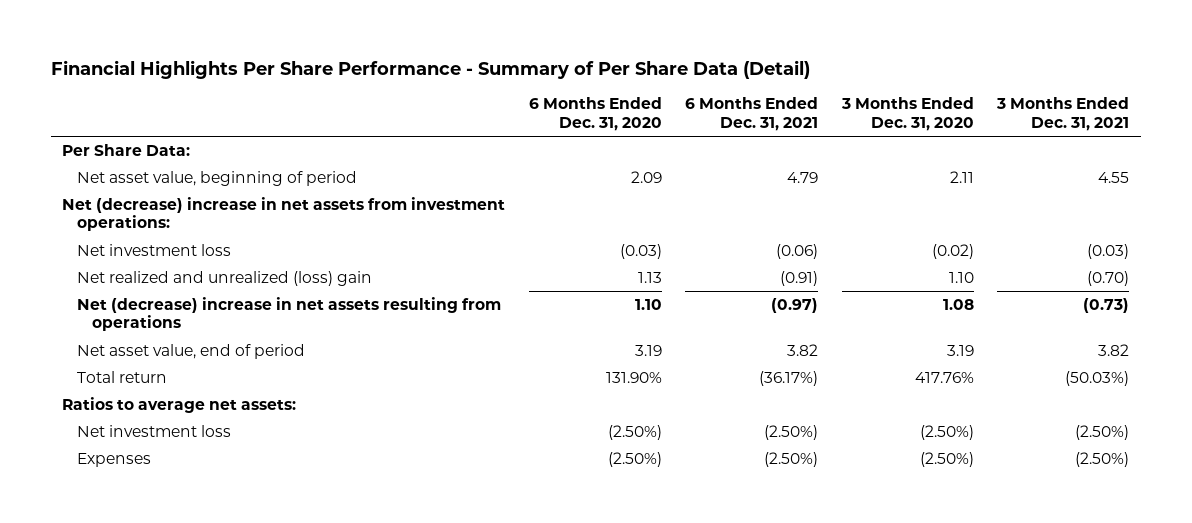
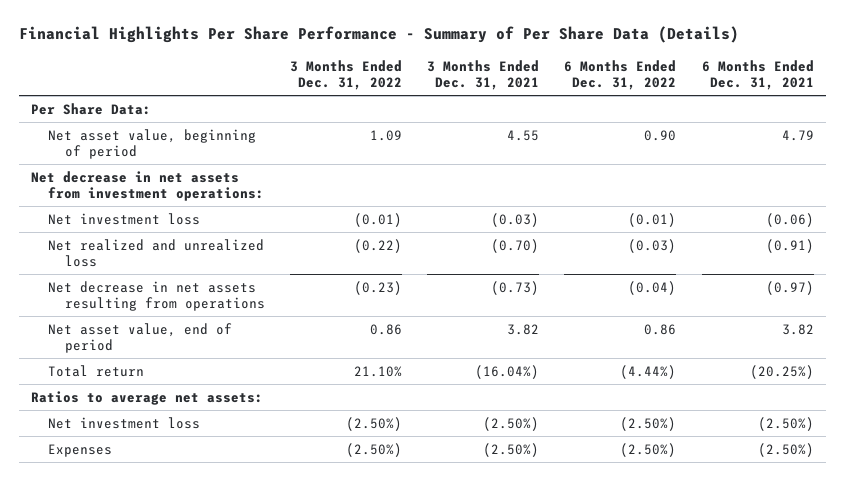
[50,59,810,79] Financial Highlights Per Share Performance - Summary of Per Share Data (Detail) -> [18,26,739,44] Financial Highlights Per Share Performance - Summary of Per Share Data (Details)
[528,97,662,131] 6 Months Ended Dec. 31, 2020 -> none
[840,97,974,131] 3 Months Ended Dec. 31, 2020 -> none
none -> [289,59,402,90] 3 Months Ended Dec. 31, 2022
none -> [564,59,677,90] 6 Months Ended Dec. 31, 2022
[62,197,506,232] Net (decrease) increase in net assets from investment operations: -> [31,170,265,202] Net decrease in net assets from investment operations:
[77,271,373,287] Net realized and unrealized (loss) gain -> [48,238,265,268] Net realized and unrealized loss
[77,297,502,332] Net (decrease) increase in net assets resulting from operations -> [48,280,265,312] Net decrease in net assets resulting from operations
[759,371,819,387] (36.17%) -> [749,364,814,379] (20.25%)
[1065,371,1130,387] (50.03%) -> [475,364,540,379] (16.04%)

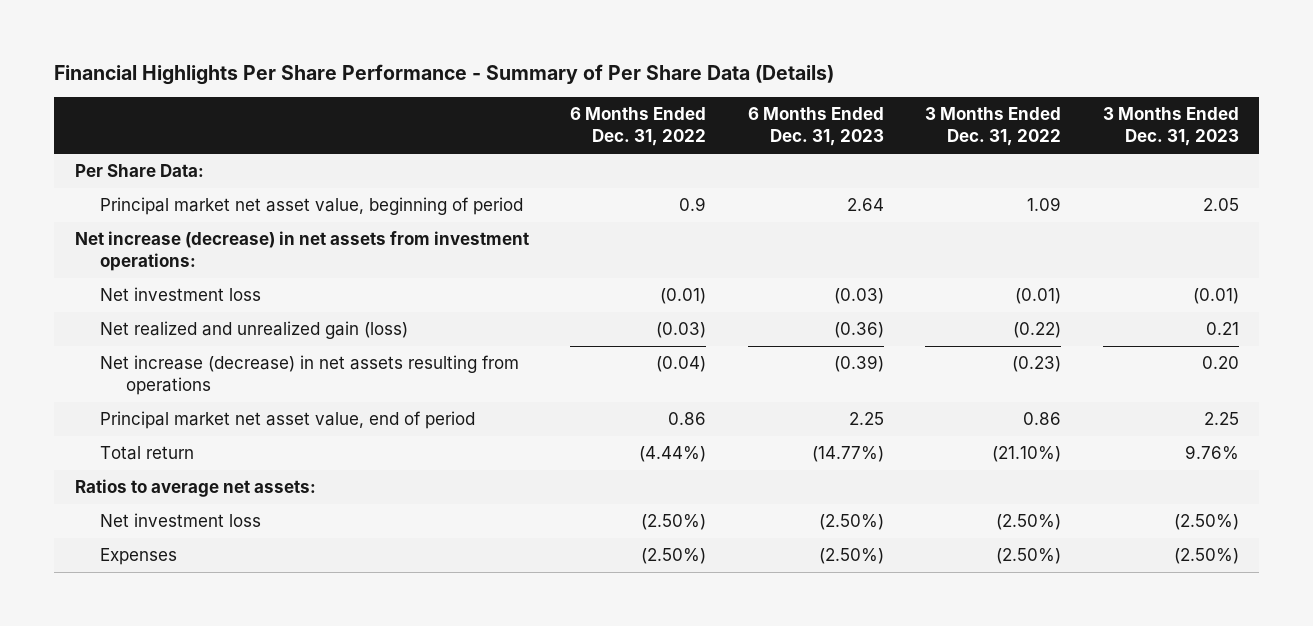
[427,59,540,90] 3 Months Ended Dec. 31, 2021 -> none
[701,59,814,90] 6 Months Ended Dec. 31, 2021 -> none
none -> [747,107,884,147] 6 Months Ended Dec. 31, 2023
none -> [1102,107,1239,147] 3 Months Ended Dec. 31, 2023
[48,128,257,160] Net asset value, beginning of period -> [100,197,524,216] Principal market net asset value, beginning of period
[644,129,677,141] 0.90 -> [679,197,707,212] 0.9
[31,170,265,202] Net decrease in net assets from investment operations: -> [74,231,529,272] Net increase (decrease) in net assets from investment operations:
[48,238,265,268] Net realized and unrealized loss -> [100,321,409,340] Net realized and unrealized gain (loss)
[48,280,265,312] Net decrease in net assets resulting from operations -> [100,355,520,396] Net increase (decrease) in net assets resulting from operations
[48,322,233,354] Net asset value, end of period -> [100,411,476,430] Principal market net asset value, end of period
[353,365,402,377] 21.10% -> [992,446,1062,463] (21.10%)

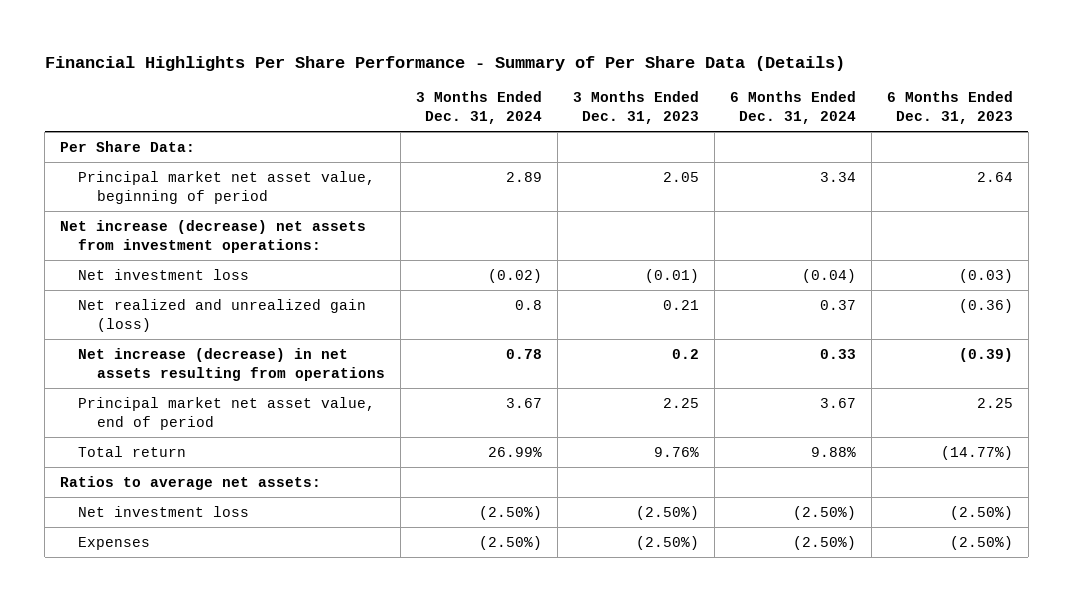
[570,107,707,147] 6 Months Ended Dec. 31, 2022 -> none
[925,107,1062,147] 3 Months Ended Dec. 31, 2022 -> none
none -> [415,91,542,124] 3 Months Ended Dec. 31, 2024
none -> [729,91,856,124] 6 Months Ended Dec. 31, 2024
[74,231,529,272] Net increase (decrease) in net assets from investment operations: -> [60,219,367,253] Net increase (decrease) net assets from investment operations:
[1201,356,1239,370] 0.20 -> [671,348,699,359] 0.2

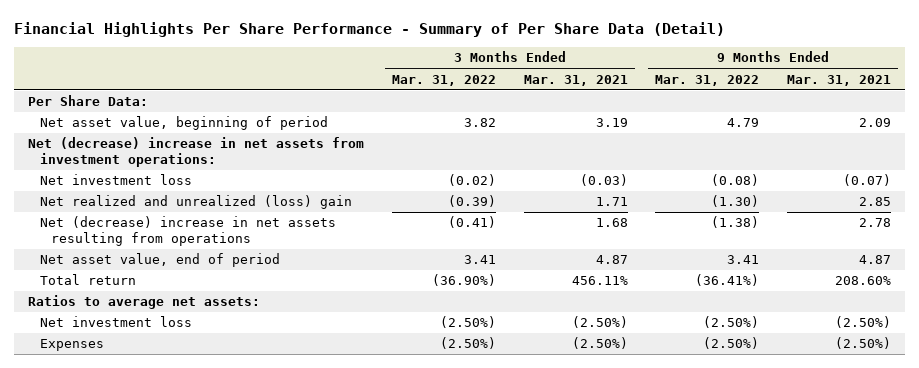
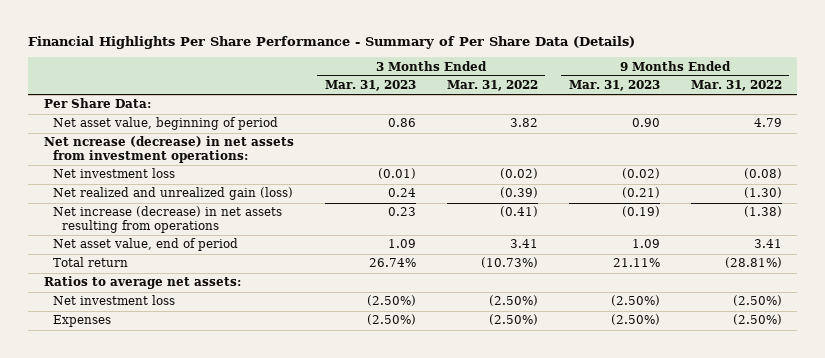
[14,21,726,37] Financial Highlights Per Share Performance - Summary of Per Share Data (Detail) -> [28,35,636,49] Financial Highlights Per Share Performance - Summary of Per Share Data (Details)
[523,74,628,86] Mar. 31, 2021 -> none
[787,74,892,86] Mar. 31, 2021 -> none
none -> [324,80,416,92] Mar. 31, 2023
none -> [568,80,660,92] Mar. 31, 2023
[28,137,365,168] Net (decrease) increase in net assets from investment operations: -> [43,136,294,164] Net ncrease (decrease) in net assets from investment operations:
[39,195,352,210] Net realized and unrealized (loss) gain -> [52,187,293,201] Net realized and unrealized gain (loss)
[39,216,336,247] Net (decrease) increase in net assets resulting from operations -> [52,206,282,234] Net increase (decrease) in net assets resulting from operations
[431,274,496,287] (36.90%) -> [480,257,538,269] (10.73%)
[695,274,760,287] (36.41%) -> [724,257,782,269] (28.81%)

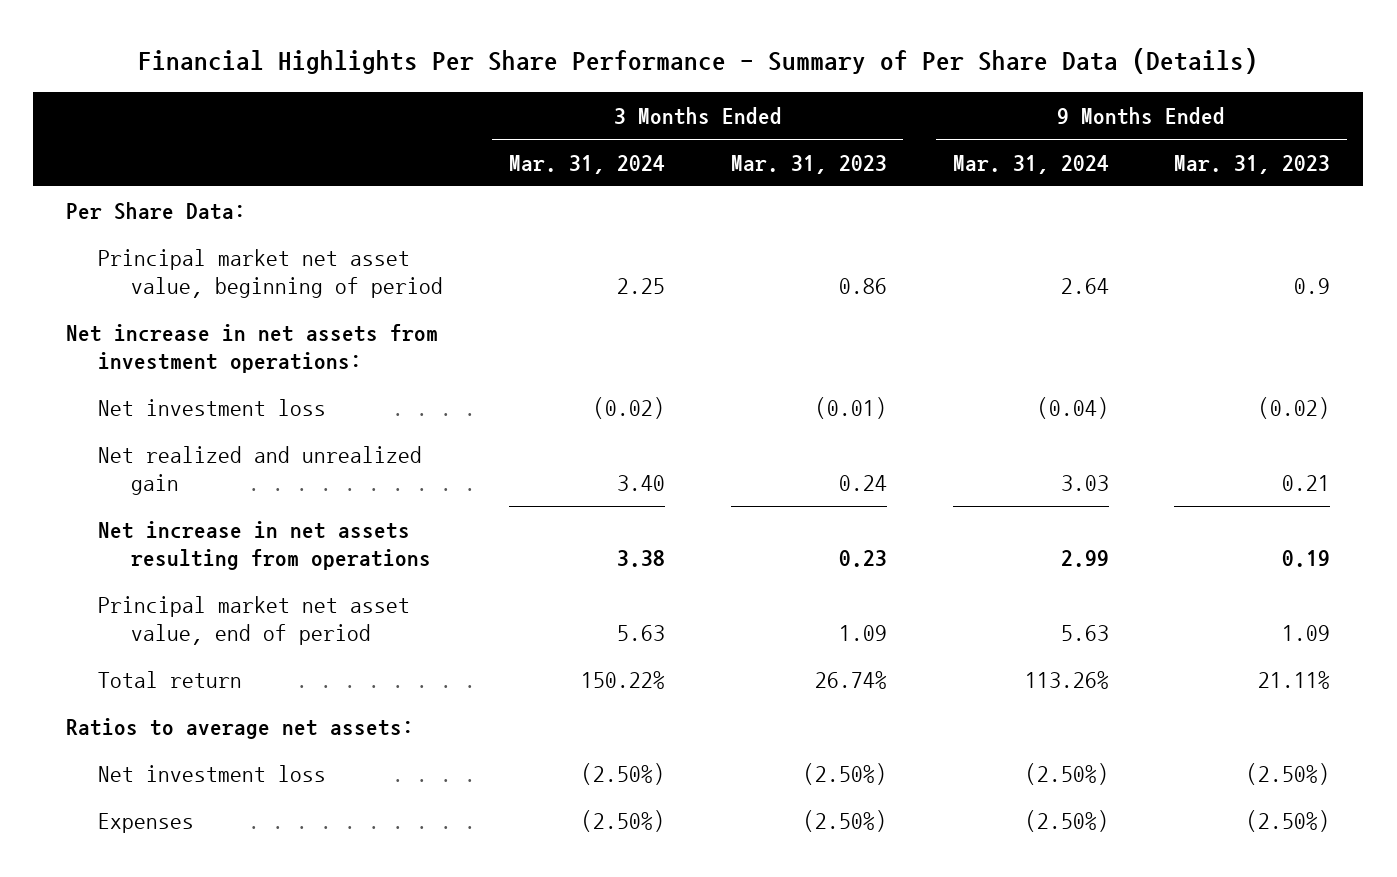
[446,80,538,92] Mar. 31, 2022 -> none
[690,80,782,92] Mar. 31, 2022 -> none
none -> [508,154,665,174] Mar. 31, 2024
none -> [952,154,1109,174] Mar. 31, 2024
[52,117,278,131] Net asset value, beginning of period -> [98,248,443,299] Principal market net asset value, beginning of period
[631,118,660,128] 0.90 -> [1294,278,1331,295] 0.9
[43,136,294,164] Net ncrease (decrease) in net assets from investment operations: -> [66,323,439,374] Net increase in net assets from investment operations:
[52,187,293,201] Net realized and unrealized gain (loss) -> [98,445,423,496] Net realized and unrealized gain
[621,187,660,199] (0.21) -> [1282,475,1331,492] 0.21
[52,206,282,234] Net increase (decrease) in net assets resulting from operations -> [98,520,431,571] Net increase in net assets resulting from operations
[621,206,660,218] (0.19) -> [1282,550,1331,568] 0.19
[52,238,238,252] Net asset value, end of period -> [98,595,411,646] Principal market net asset value, end of period

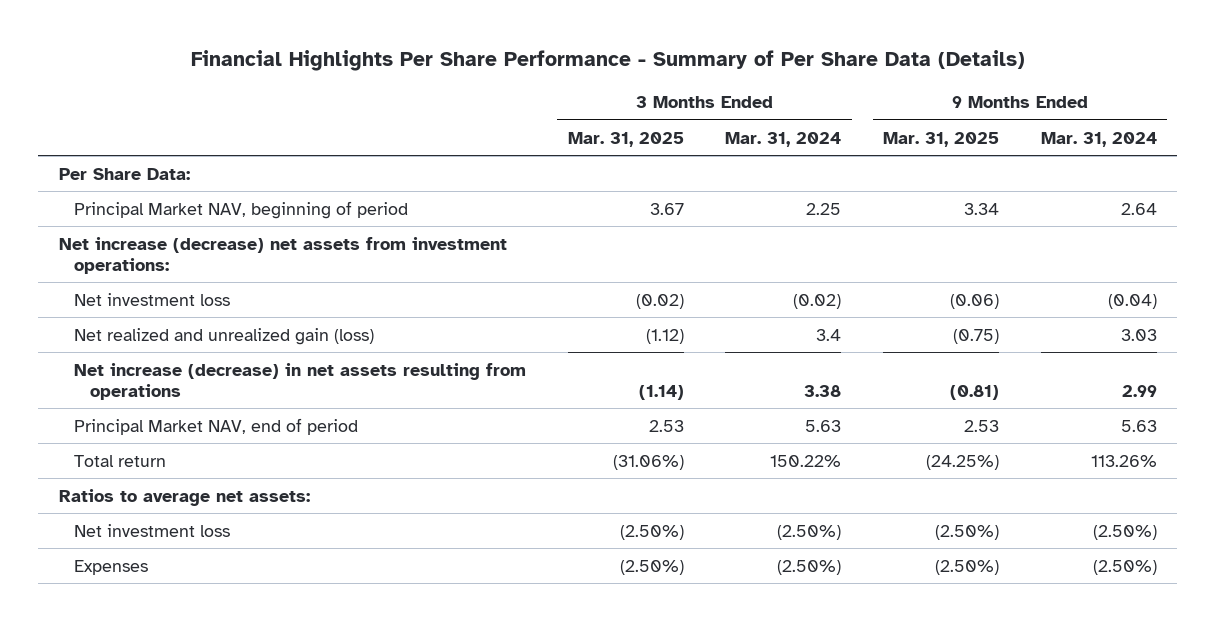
[730,154,887,174] Mar. 31, 2023 -> none
[1174,154,1331,174] Mar. 31, 2023 -> none
none -> [567,131,684,147] Mar. 31, 2025
none -> [882,131,999,147] Mar. 31, 2025
[98,248,443,299] Principal market net asset value, beginning of period -> [74,200,409,219] Principal Market NAV, beginning of period
[66,323,439,374] Net increase in net assets from investment operations: -> [58,236,507,274] Net increase (decrease) net assets from investment operations:
[98,445,423,496] Net realized and unrealized gain -> [74,327,375,345] Net realized and unrealized gain (loss)
[616,475,665,492] 3.40 -> [816,328,842,341] 3.4
[98,520,431,571] Net increase in net assets resulting from operations -> [74,362,527,400] Net increase (decrease) in net assets resulting from operations
[98,595,411,646] Principal market net asset value, end of period -> [74,417,359,435] Principal Market NAV, end of period

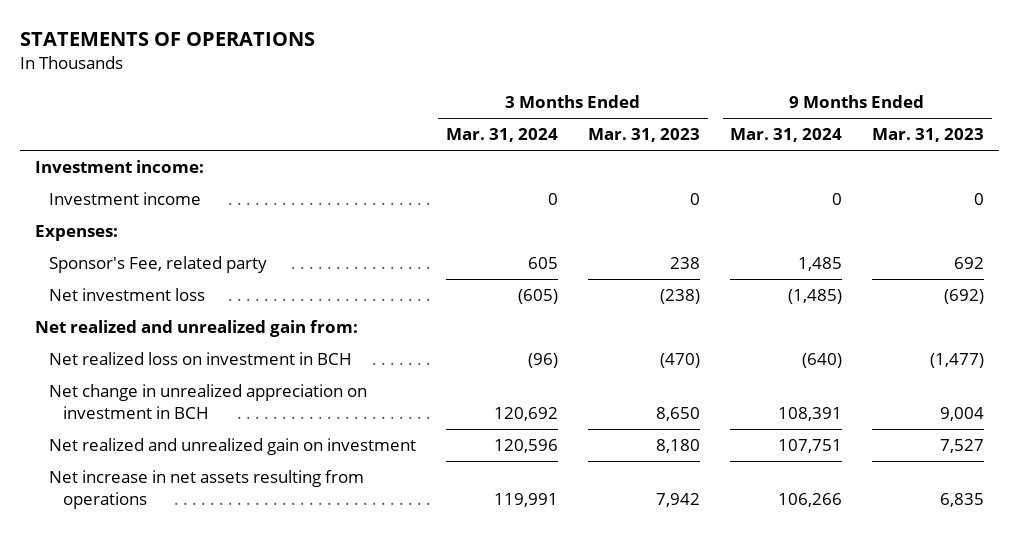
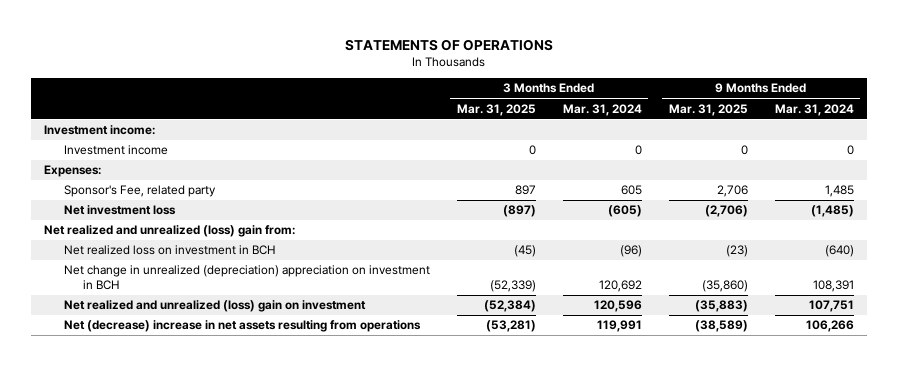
[588,128,701,143] Mar. 31, 2023 -> none
[872,128,985,143] Mar. 31, 2023 -> none
none -> [456,103,536,116] Mar. 31, 2025
none -> [668,103,748,116] Mar. 31, 2025
[34,320,358,338] Net realized and unrealized gain from: -> [44,225,296,238] Net realized and unrealized (loss) gain from:
[48,384,367,420] Net change in unrealized appreciation on investment in BCH -> [63,265,430,291] Net change in unrealized (depreciation) appreciation on investment in BCH
[48,438,416,456] Net realized and unrealized gain on investment -> [63,300,366,313] Net realized and unrealized (loss) gain on investment
[48,470,364,510] Net increase in net assets resulting from operations -> [63,320,421,333] Net (decrease) increase in net assets resulting from operations

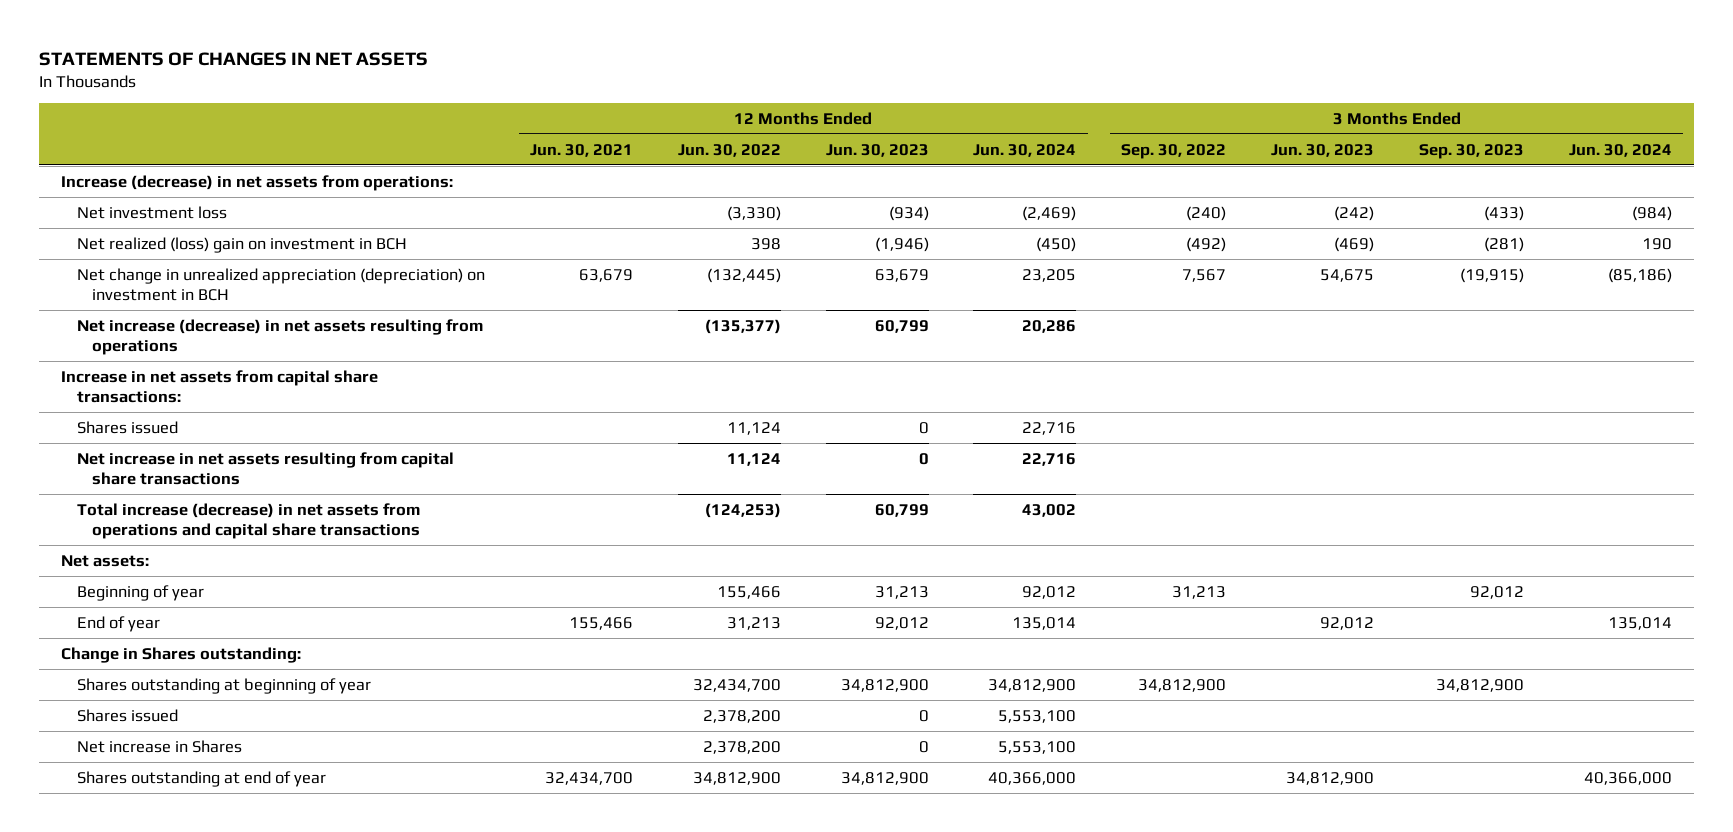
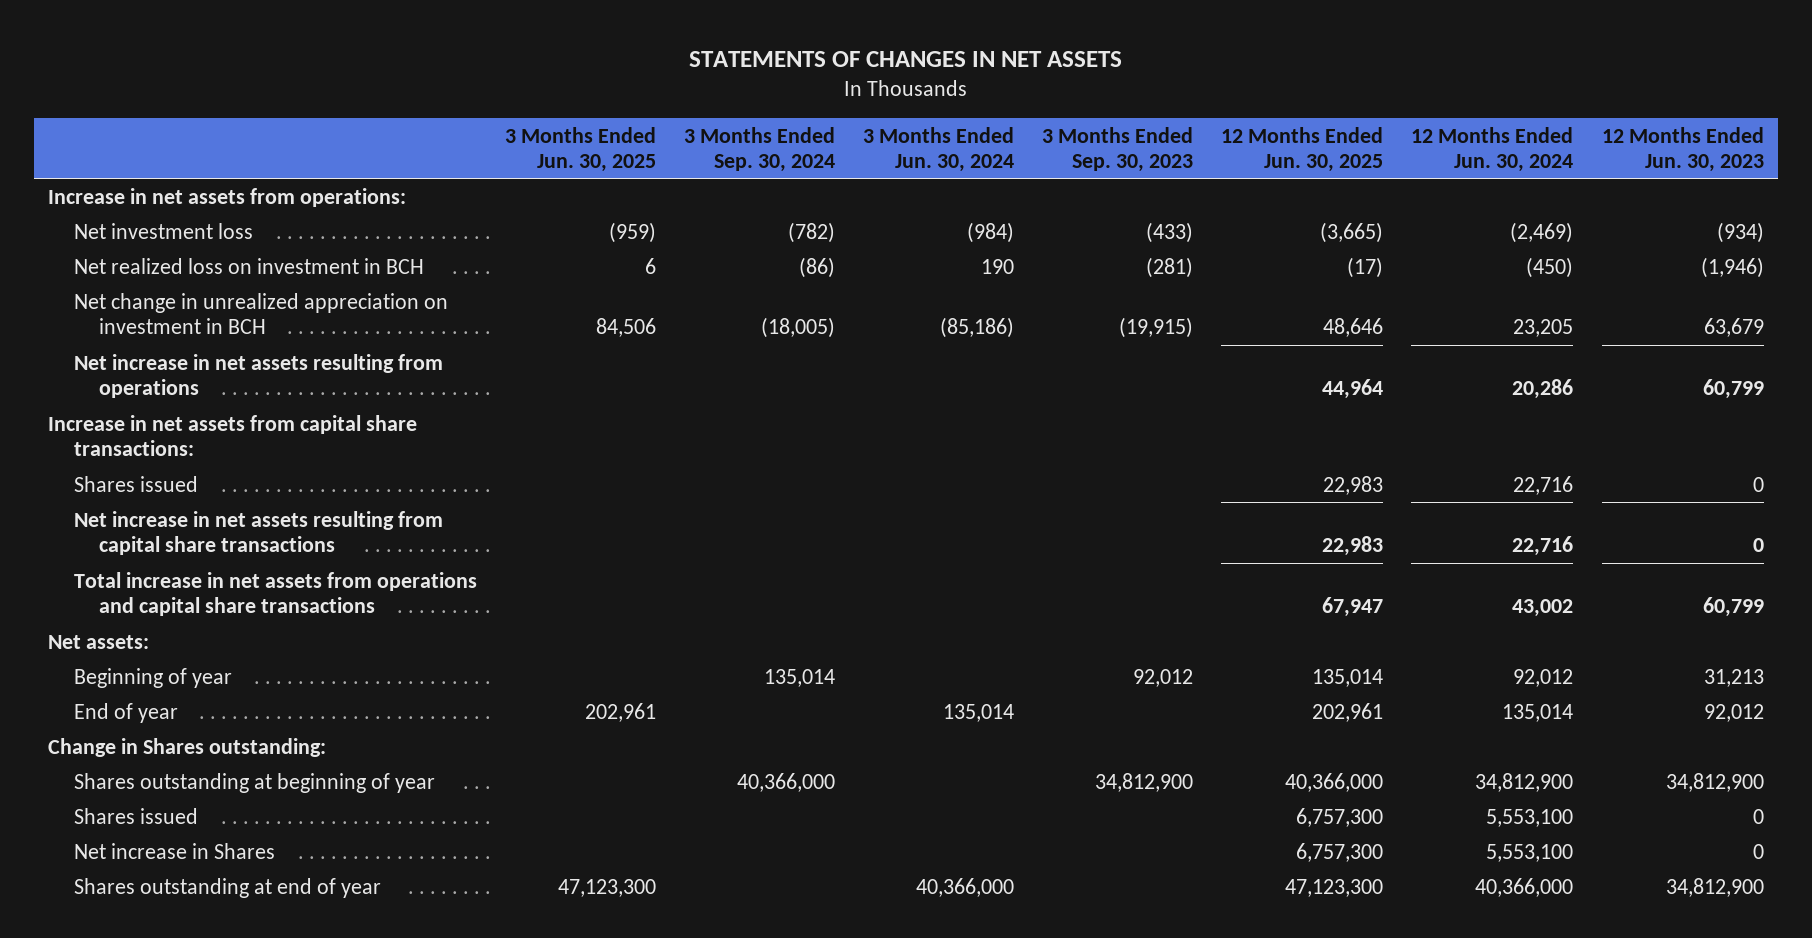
[529,143,633,157] Jun. 30, 2021 -> none
[677,143,781,157] Jun. 30, 2022 -> none
[1121,143,1227,159] Sep. 30, 2022 -> none
[1271,143,1375,157] Jun. 30, 2023 -> none
none -> [504,126,656,172] 3 Months Ended Jun. 30, 2025
none -> [683,126,835,172] 3 Months Ended Sep. 30, 2024
none -> [1221,126,1384,172] 12 Months Ended Jun. 30, 2025
[61,174,454,191] Increase (decrease) in net assets from operations: -> [48,187,407,207] Increase in net assets from operations:
[76,236,407,253] Net realized (loss) gain on investment in BCH -> [73,257,424,274] Net realized loss on investment in BCH
[76,267,485,301] Net change in unrealized appreciation (depreciation) on investment in BCH -> [73,292,448,334] Net change in unrealized appreciation on investment in BCH
[76,318,483,355] Net increase (decrease) in net assets resulting from operations -> [73,353,443,398] Net increase in net assets resulting from operations
[76,502,421,539] Total increase (decrease) in net assets from operations and capital share transactions -> [73,571,477,616] Total increase in net assets from operations and capital share transactions

